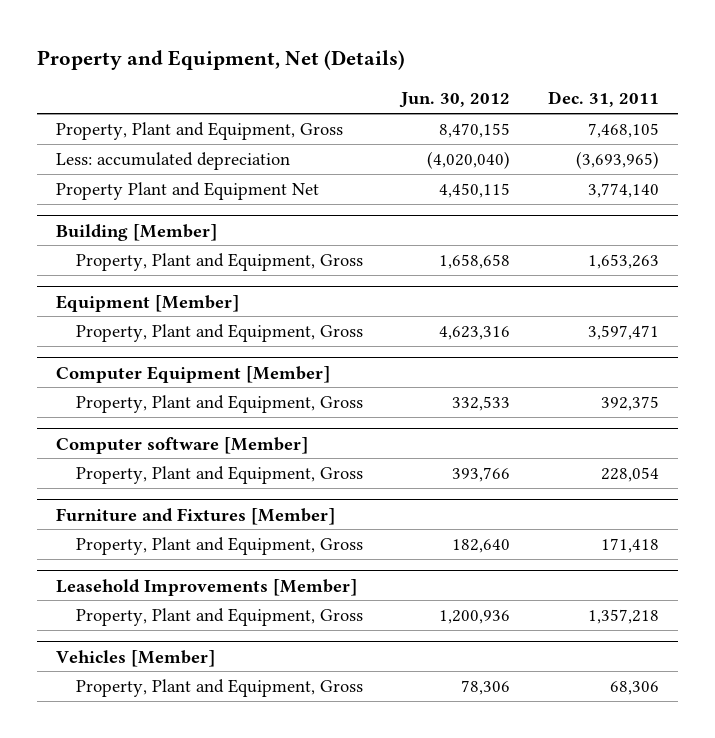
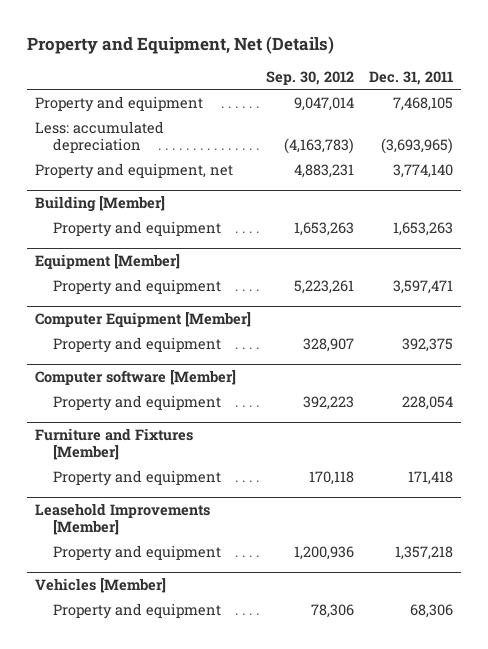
[398,92,510,109] Jun. 30, 2012 -> none
none -> [266,71,355,86] Sep. 30, 2012
[56,121,344,140] Property, Plant and Equipment, Gross -> [35,95,204,112] Property and equipment
[56,181,320,200] Property Plant and Equipment Net -> [35,162,234,179] Property and equipment, net
[75,252,363,271] Property, Plant and Equipment, Gross -> [52,220,221,237] Property and equipment
[75,323,363,342] Property, Plant and Equipment, Gross -> [52,278,221,295] Property and equipment
[75,394,363,413] Property, Plant and Equipment, Gross -> [52,336,221,353] Property and equipment
[75,465,363,484] Property, Plant and Equipment, Gross -> [52,394,221,411] Property and equipment
[75,536,363,555] Property, Plant and Equipment, Gross -> [52,469,221,486] Property and equipment
[75,607,363,626] Property, Plant and Equipment, Gross -> [52,544,221,561] Property and equipment
[75,678,363,697] Property, Plant and Equipment, Gross -> [52,602,221,619] Property and equipment

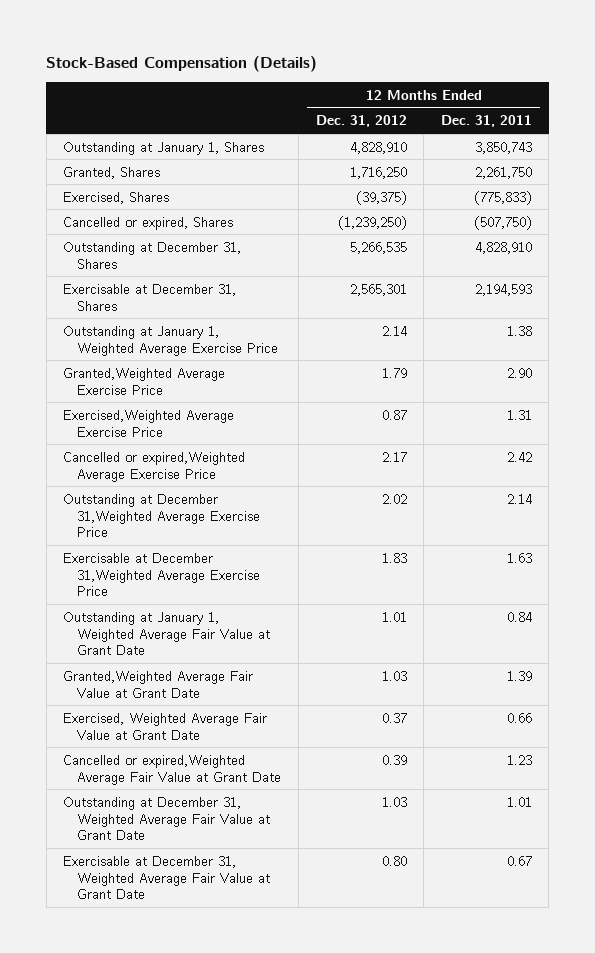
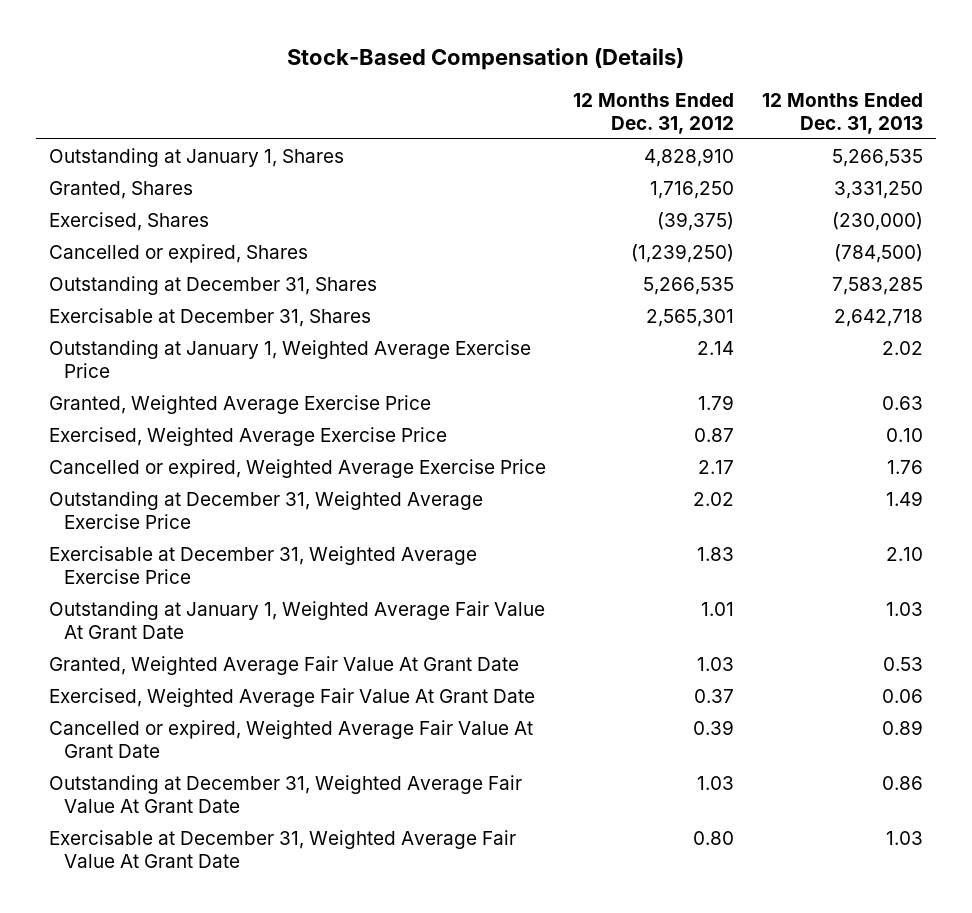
[440,115,532,128] Dec. 31, 2011 -> none
none -> [761,93,923,134] 12 Months Ended Dec. 31, 2013
[63,367,226,395] Granted,Weighted Average Exercise Price -> [49,395,432,415] Granted, Weighted Average Exercise Price
[63,409,235,437] Exercised,Weighted Average Exercise Price -> [49,427,448,447] Exercised, Weighted Average Exercise Price
[63,451,246,482] Cancelled or expired,Weighted Average Exercise Price -> [49,459,547,479] Cancelled or expired, Weighted Average Exercise Price
[63,493,261,538] Outstanding at December 31,Weighted Average Exercise Price -> [49,491,484,529] Outstanding at December 31, Weighted Average Exercise Price
[63,552,261,597] Exercisable at December 31,Weighted Average Exercise Price -> [49,546,478,584] Exercisable at December 31, Weighted Average Exercise Price
[63,611,271,656] Outstanding at January 1, Weighted Average Fair Value at Grant Date -> [49,601,546,639] Outstanding at January 1, Weighted Average Fair Value At Grant Date
[63,670,254,698] Granted,Weighted Average Fair Value at Grant Date -> [49,656,520,676] Granted, Weighted Average Fair Value At Grant Date
[63,712,268,740] Exercised, Weighted Average Fair Value at Grant Date -> [49,688,536,708] Exercised, Weighted Average Fair Value At Grant Date
[63,754,282,785] Cancelled or expired,Weighted Average Fair Value at Grant Date -> [49,720,534,758] Cancelled or expired, Weighted Average Fair Value At Grant Date
[63,796,271,841] Outstanding at December 31, Weighted Average Fair Value at Grant Date -> [49,775,523,813] Outstanding at December 31, Weighted Average Fair Value At Grant Date
[63,855,271,900] Exercisable at December 31, Weighted Average Fair Value at Grant Date -> [49,830,517,868] Exercisable at December 31, Weighted Average Fair Value At Grant Date

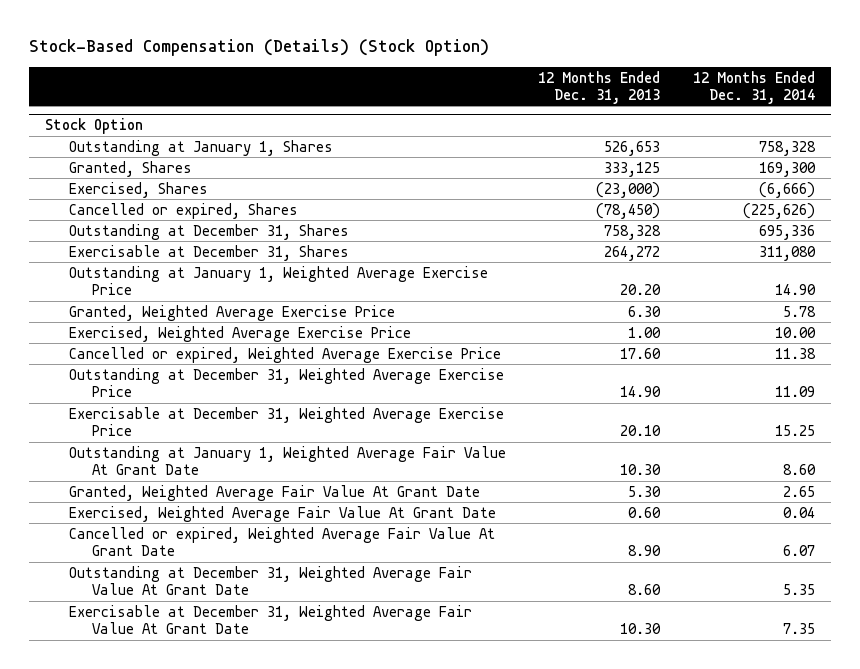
[286,48,684,71] Stock-Based Compensation (Details) -> [28,38,489,56] Stock-Based Compensation (Details) (Stock Option)
[573,93,735,134] 12 Months Ended Dec. 31, 2012 -> none
none -> [692,70,815,104] 12 Months Ended Dec. 31, 2014
none -> [44,118,143,135] Stock Option
[831,149,923,168] 5,266,535 -> [604,140,661,156] 526,653
[833,181,923,200] 3,331,250 -> [604,161,661,177] 333,125
[831,212,923,232] (230,000) -> [596,181,661,198] (23,000)
[833,244,923,264] (784,500) -> [596,202,661,219] (78,450)
[831,277,923,296] 7,583,285 -> [604,224,662,240] 758,328
[833,309,923,328] 2,642,718 -> [604,245,661,261] 264,272
[881,341,923,356] 2.02 -> [620,284,662,296] 20.20
[881,396,923,411] 0.63 -> [628,305,662,317] 6.30
[885,428,923,443] 0.10 -> [628,326,662,338] 1.00
[886,460,923,475] 1.76 -> [620,347,662,359] 17.60
[885,491,923,507] 1.49 -> [620,386,662,398] 14.90
[885,547,923,562] 2.10 -> [620,425,662,437] 20.10
[885,602,923,617] 1.03 -> [620,464,662,476] 10.30
[882,657,923,672] 0.53 -> [628,485,662,497] 5.30
[881,689,923,704] 0.06 -> [628,506,662,518] 0.60
[881,720,923,736] 0.89 -> [628,545,662,557] 8.90
[881,776,923,791] 0.86 -> [628,584,662,596] 8.60
[885,831,923,846] 1.03 -> [620,623,662,635] 10.30

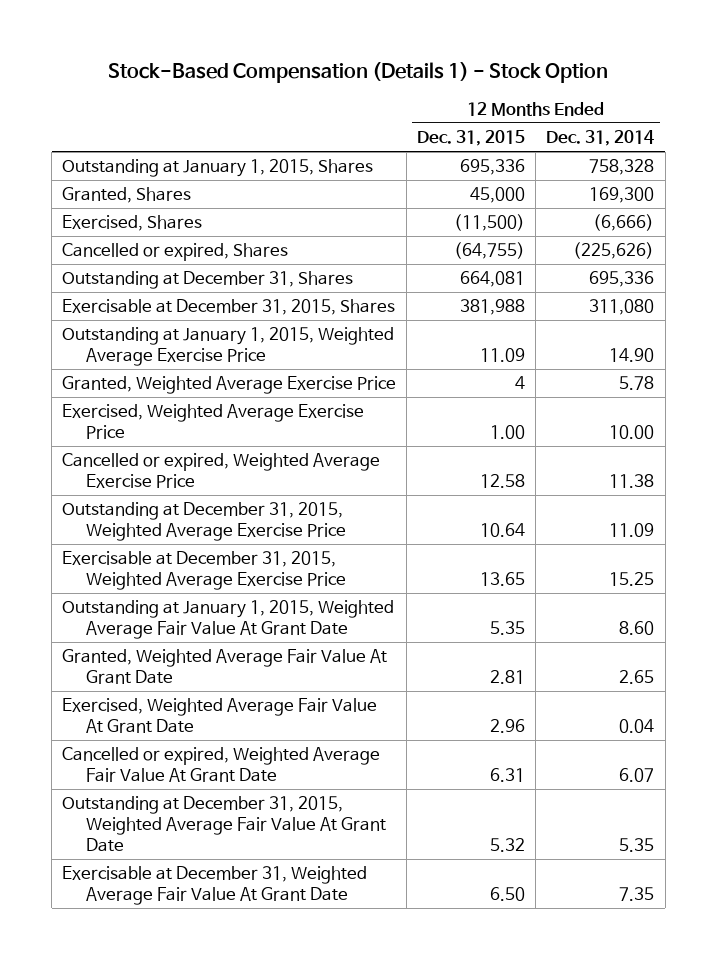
[28,38,489,56] Stock-Based Compensation (Details) (Stock Option) -> [108,61,609,83] Stock-Based Compensation (Details 1) - Stock Option
[538,70,661,104] 12 Months Ended Dec. 31, 2013 -> none
none -> [417,129,526,146] Dec. 31, 2015
[44,118,143,135] Stock Option -> none
[68,139,333,156] Outstanding at January 1, Shares -> [62,159,374,178] Outstanding at January 1, 2015, Shares
[68,244,349,261] Exercisable at December 31, Shares -> [62,299,396,316] Exercisable at December 31, 2015, Shares
[68,265,488,296] Outstanding at January 1, Weighted Average Exercise Price -> [62,327,395,367] Outstanding at January 1, 2015, Weighted Average Exercise Price
[68,367,504,398] Outstanding at December 31, Weighted Average Exercise Price -> [62,502,347,542] Outstanding at December 31, 2015, Weighted Average Exercise Price
[68,406,504,437] Exercisable at December 31, Weighted Average Exercise Price -> [62,551,347,591] Exercisable at December 31, 2015, Weighted Average Exercise Price
[68,445,506,476] Outstanding at January 1, Weighted Average Fair Value At Grant Date -> [62,600,395,640] Outstanding at January 1, 2015, Weighted Average Fair Value At Grant Date
[68,565,472,596] Outstanding at December 31, Weighted Average Fair Value At Grant Date -> [62,796,387,853] Outstanding at December 31, 2015, Weighted Average Fair Value At Grant Date

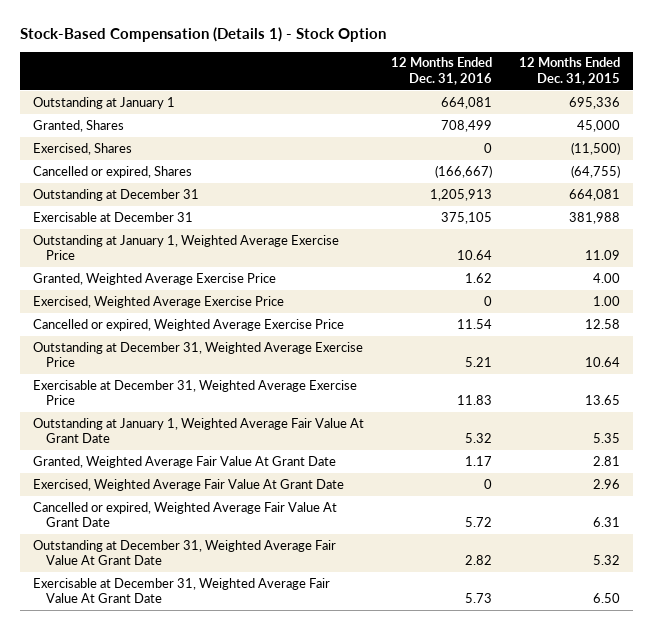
[546,129,655,146] Dec. 31, 2014 -> none
none -> [391,57,493,85] 12 Months Ended Dec. 31, 2016
[62,159,374,178] Outstanding at January 1, 2015, Shares -> [33,96,176,109] Outstanding at January 1
[62,271,354,290] Outstanding at December 31, Shares -> [33,188,200,201] Outstanding at December 31
[62,299,396,316] Exercisable at December 31, 2015, Shares -> [33,211,194,222] Exercisable at December 31
[62,327,395,367] Outstanding at January 1, 2015, Weighted Average Exercise Price -> [33,234,340,261] Outstanding at January 1, Weighted Average Exercise Price
[515,376,526,390] 4 -> [592,272,620,283] 4.00
[62,502,347,542] Outstanding at December 31, 2015, Weighted Average Exercise Price -> [33,341,364,368] Outstanding at December 31, Weighted Average Exercise Price
[62,551,347,591] Exercisable at December 31, 2015, Weighted Average Exercise Price -> [33,379,358,406] Exercisable at December 31, Weighted Average Exercise Price
[62,600,395,640] Outstanding at January 1, 2015, Weighted Average Fair Value At Grant Date -> [33,417,365,444] Outstanding at January 1, Weighted Average Fair Value At Grant Date
[62,796,387,853] Outstanding at December 31, 2015, Weighted Average Fair Value At Grant Date -> [33,539,337,566] Outstanding at December 31, Weighted Average Fair Value At Grant Date

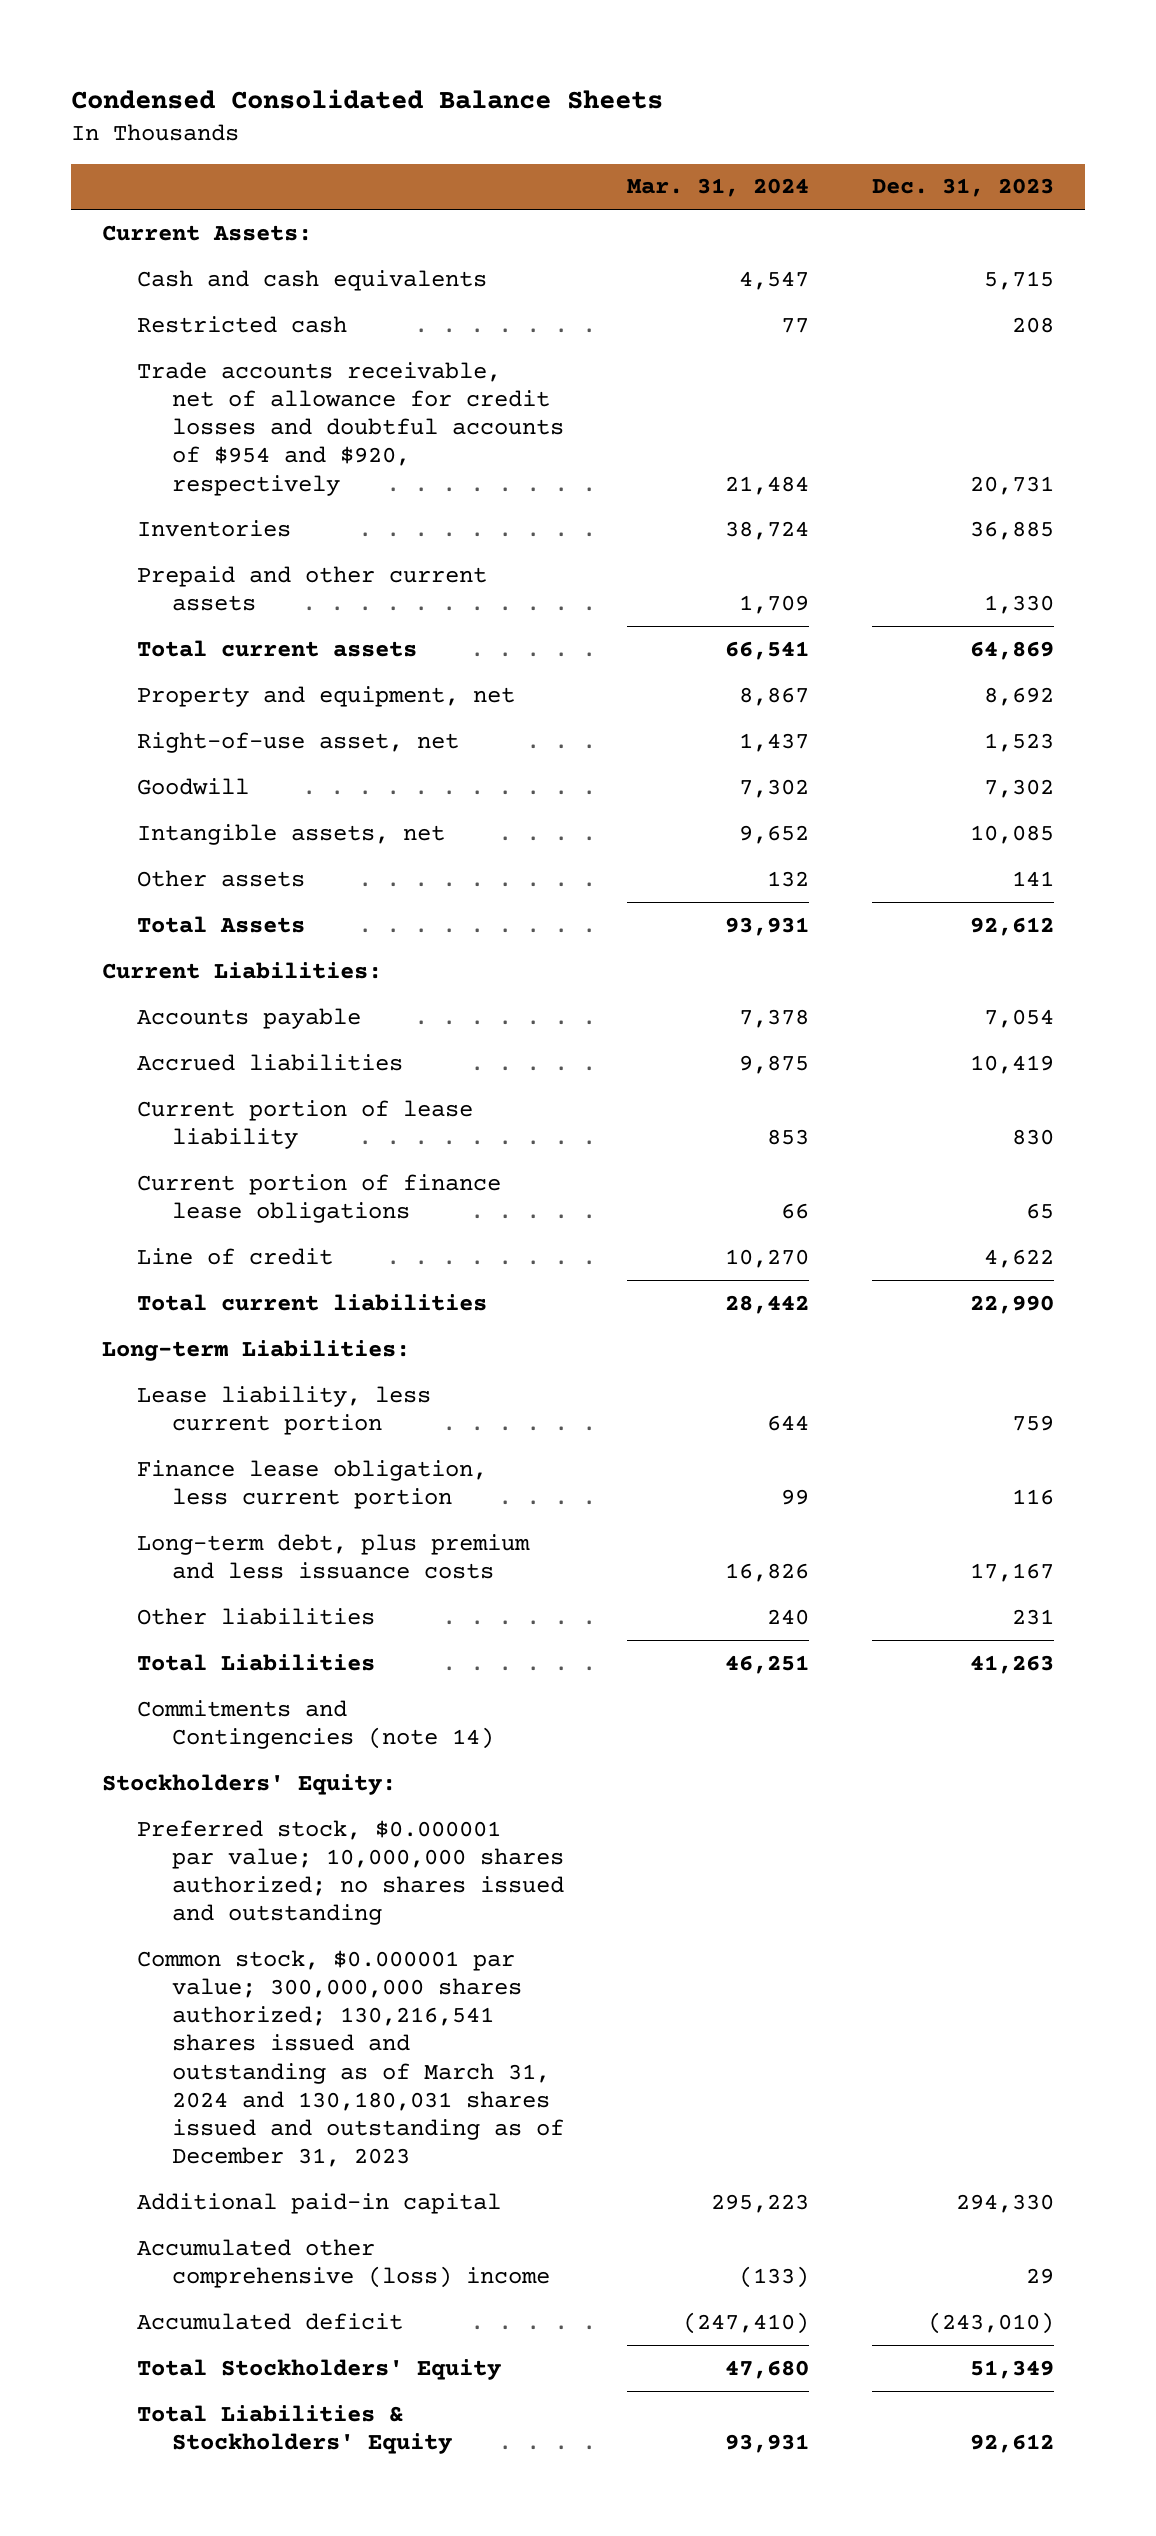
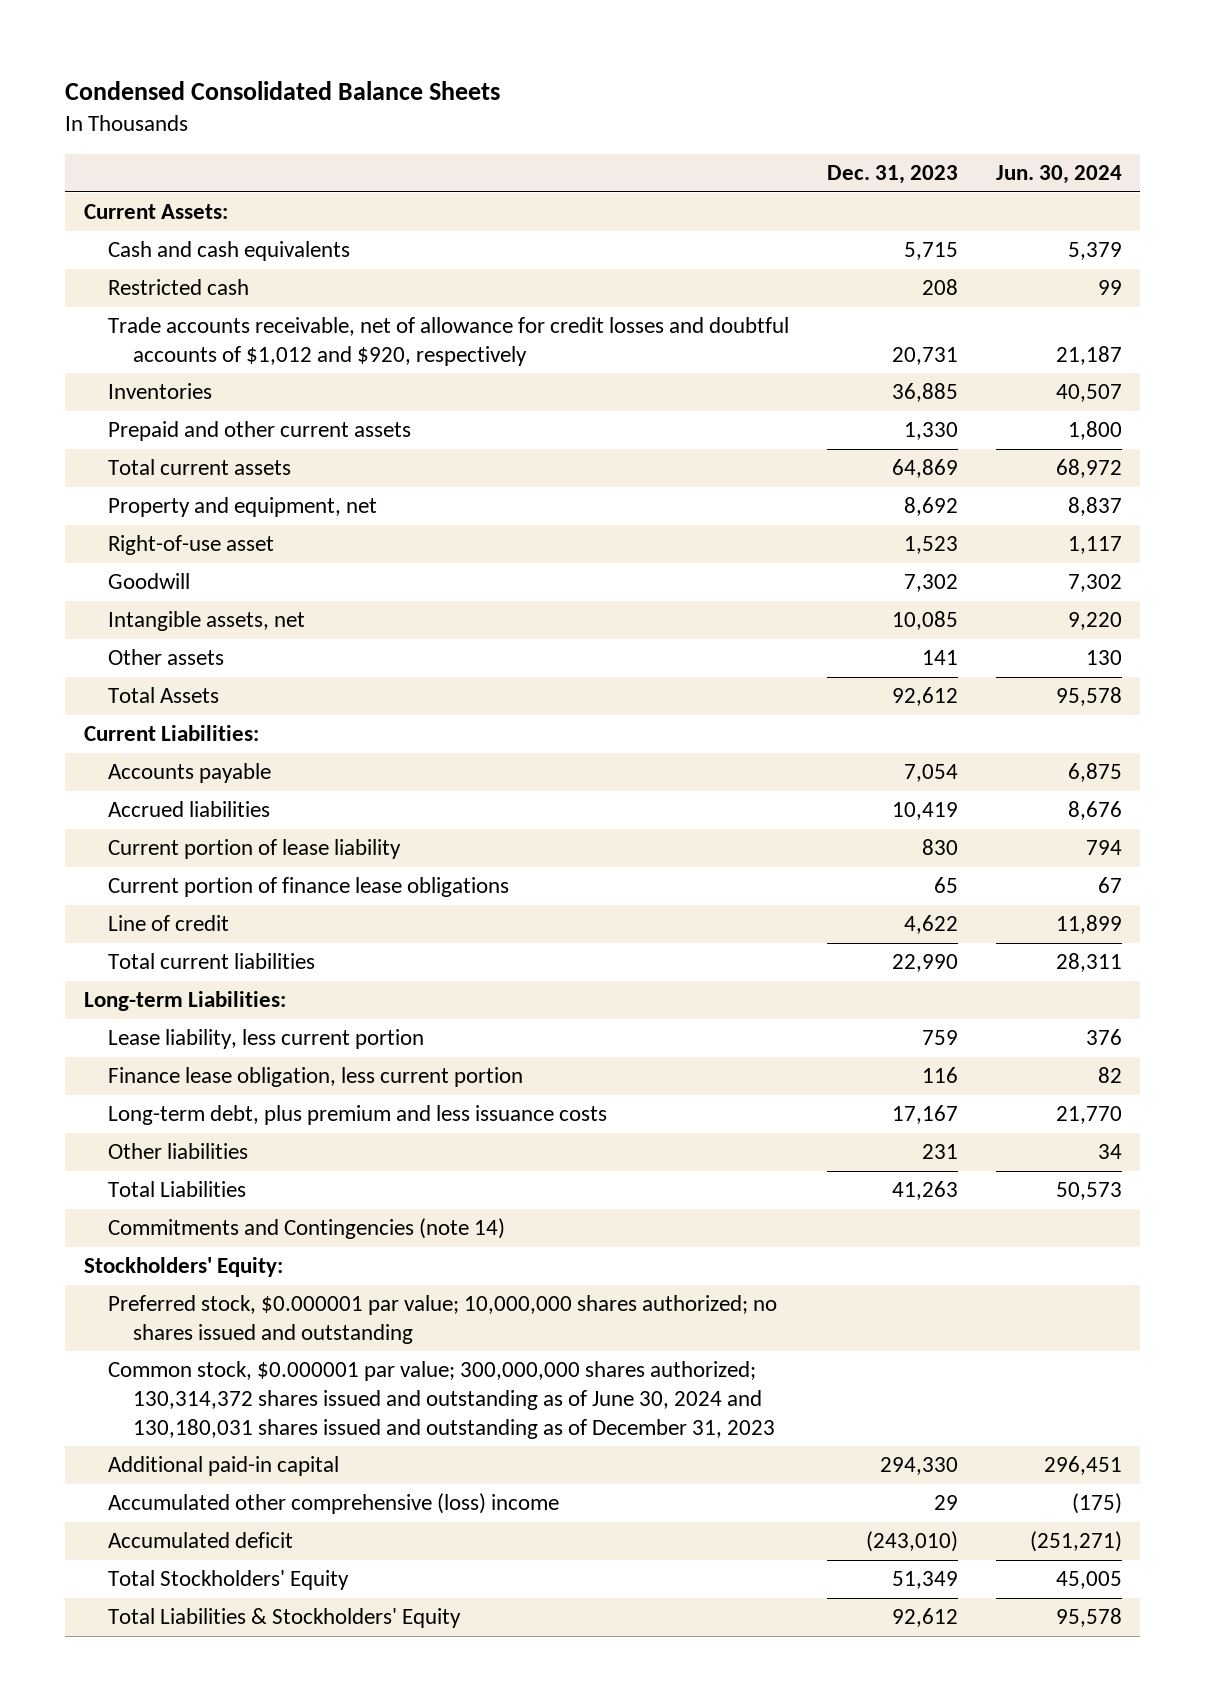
[627,178,810,198] Mar. 31, 2024 -> none
none -> [995,165,1122,185] Jun. 30, 2024
[137,361,565,496] Trade accounts receivable, net of allowance for credit losses and doubtful accounts of $954 and $920, respectively -> [108,317,790,367] Trade accounts receivable, net of allowance for credit losses and doubtful accounts of $1,012 and $920, respectively
[137,731,460,753] Right-of-use asset, net -> [108,535,275,556] Right-of-use asset
[137,1949,565,2168] Common stock, $0.000001 par value; 300,000,000 shares authorized; 130,216,541 shares issued and outstanding as of March 31, 2024 and 130,180,031 shares issued and outstanding as of December 31, 2023 -> [108,1361,776,1439] Common stock, $0.000001 par value; 300,000,000 shares authorized; 130,314,372 shares issued and outstanding as of June 30, 2024 and 130,180,031 shares issued and outstanding as of December 31, 2023

